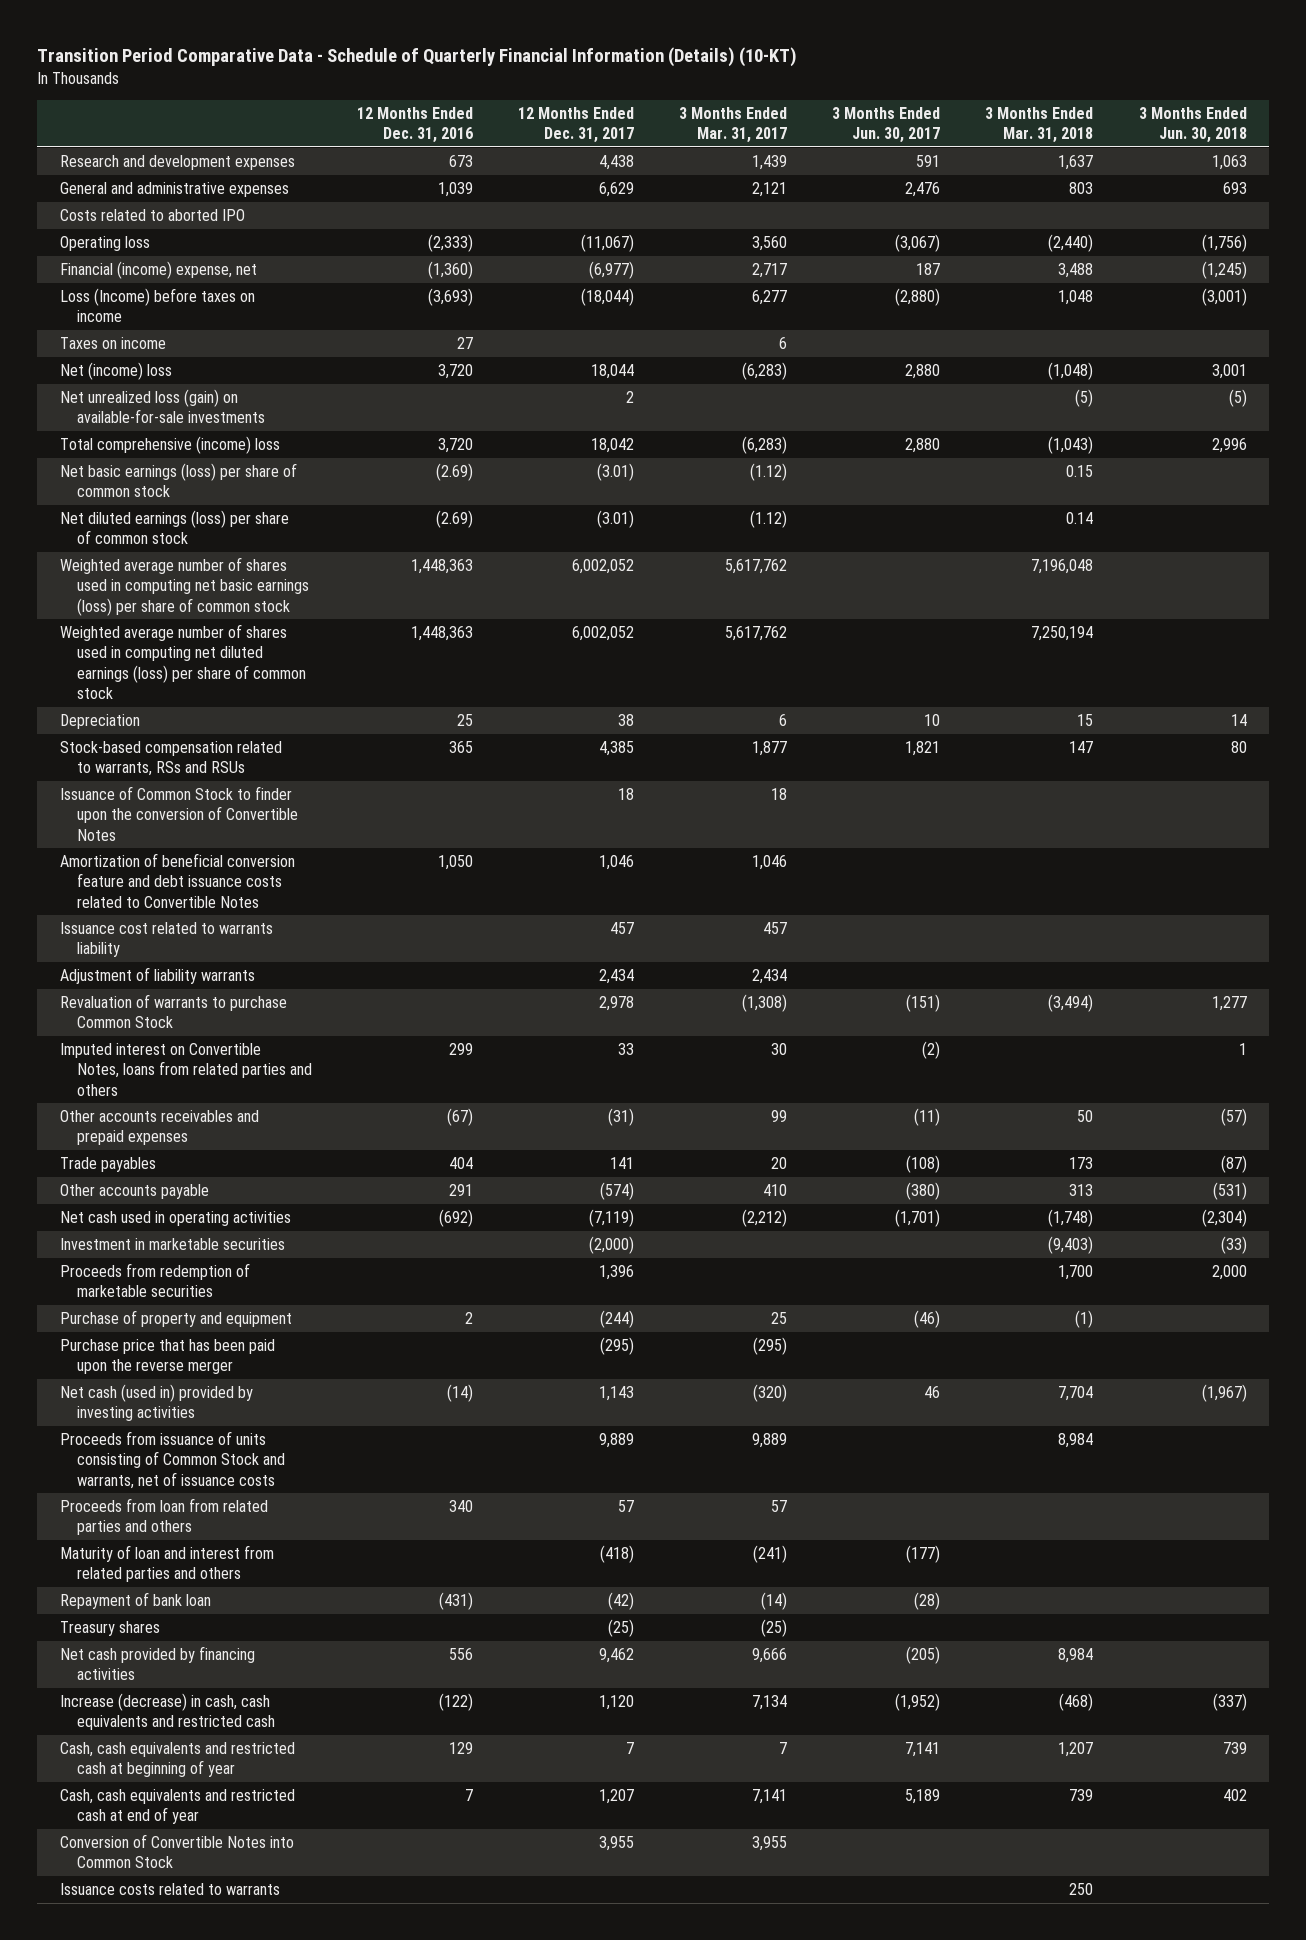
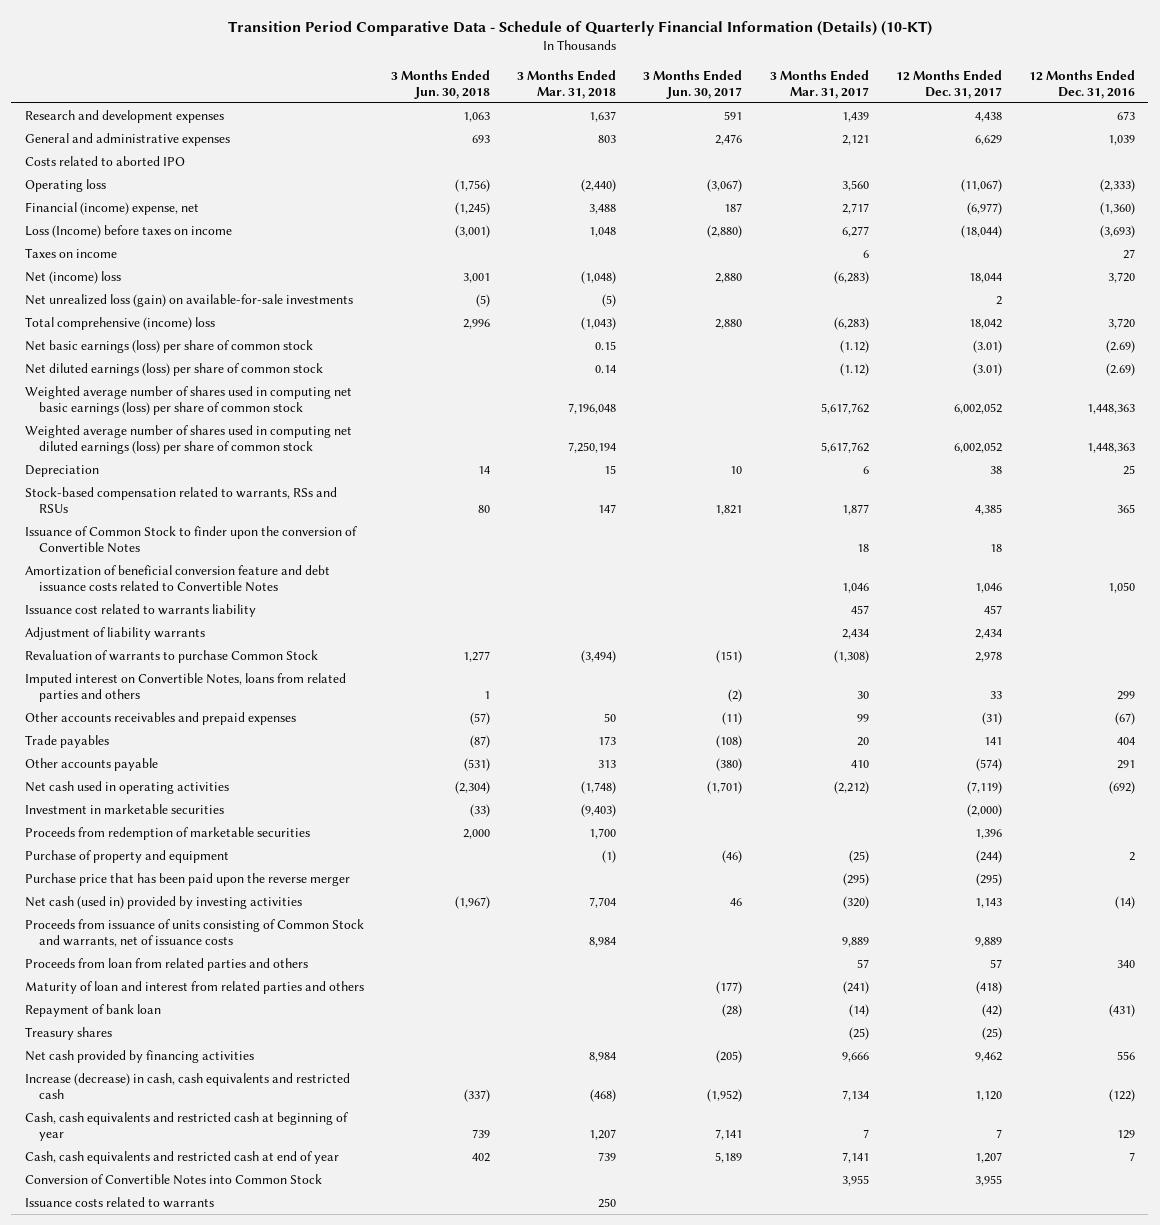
[771,1312,788,1325] 25 -> [848,850,869,864] (25)

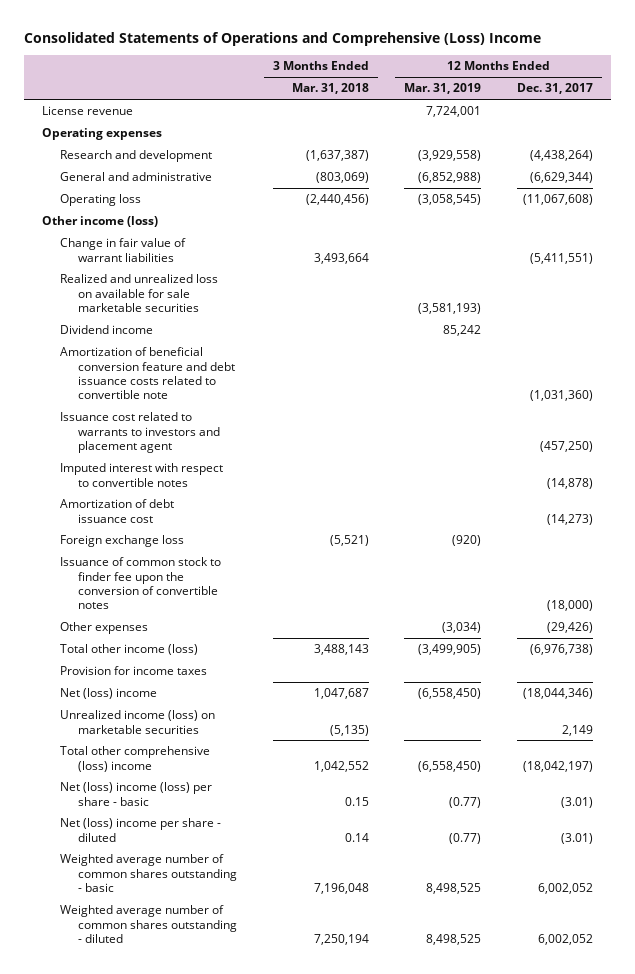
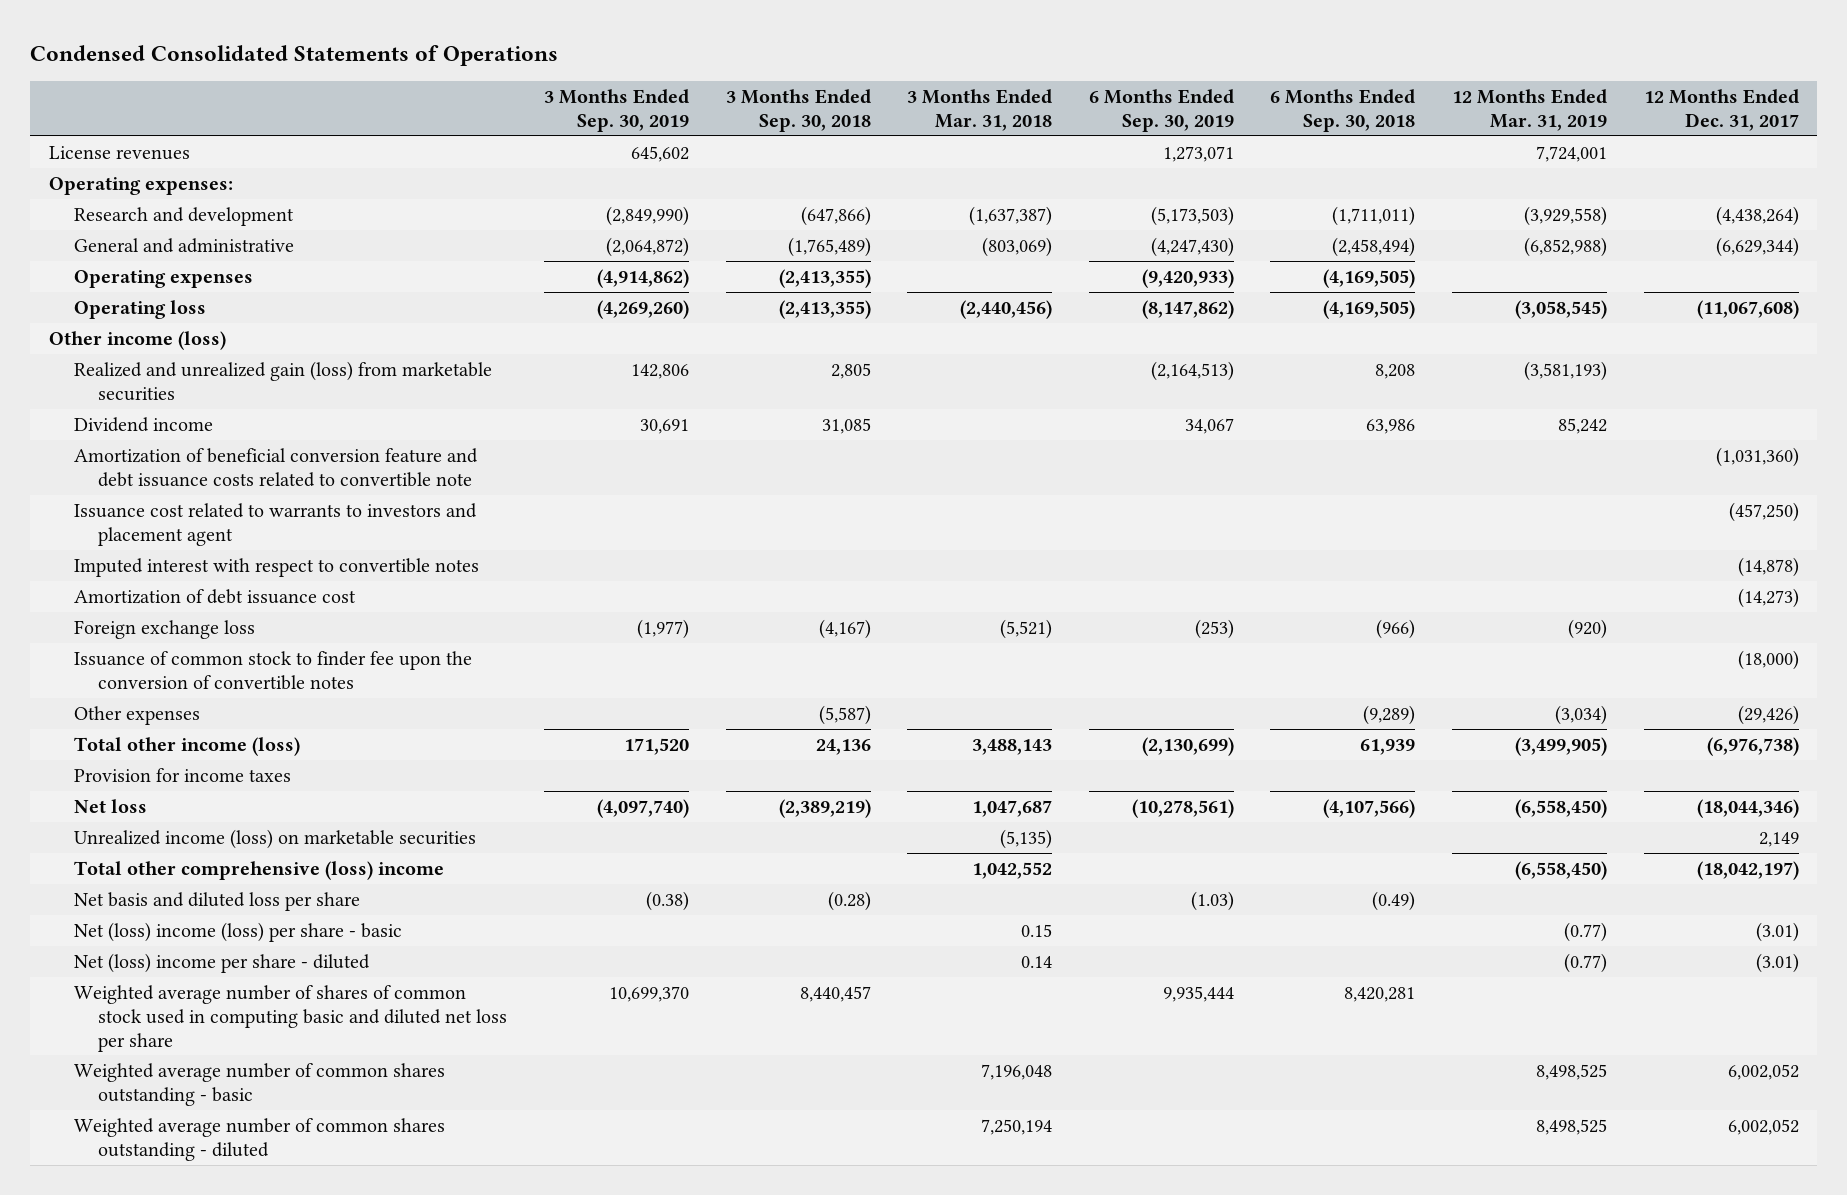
[24,31,542,46] Consolidated Statements of Operations and Comprehensive (Loss) Income -> [30,45,559,67] Condensed Consolidated Statements of Operations
none -> [543,88,689,132] 3 Months Ended Sep. 30, 2019
none -> [725,88,871,132] 3 Months Ended Sep. 30, 2018
none -> [1088,88,1234,132] 6 Months Ended Sep. 30, 2019
none -> [1270,88,1416,132] 6 Months Ended Sep. 30, 2018
[41,106,133,116] License revenue -> [48,145,190,160] License revenues
none -> [48,176,233,195] Operating expenses:
[41,128,162,141] Operating expenses -> [73,269,253,288] Operating expenses
[60,238,187,262] Change in fair value of warrant liabilities -> none
[60,274,219,312] Realized and unrealized loss on available for sale marketable securities -> [73,360,492,401] Realized and unrealized gain (loss) from marketable securities
[60,688,158,700] Net (loss) income -> [73,798,147,813] Net loss
none -> [73,891,360,911] Net basis and diluted loss per share
none -> [73,984,508,1052] Weighted average number of shares of common stock used in computing basic and diluted net loss per share

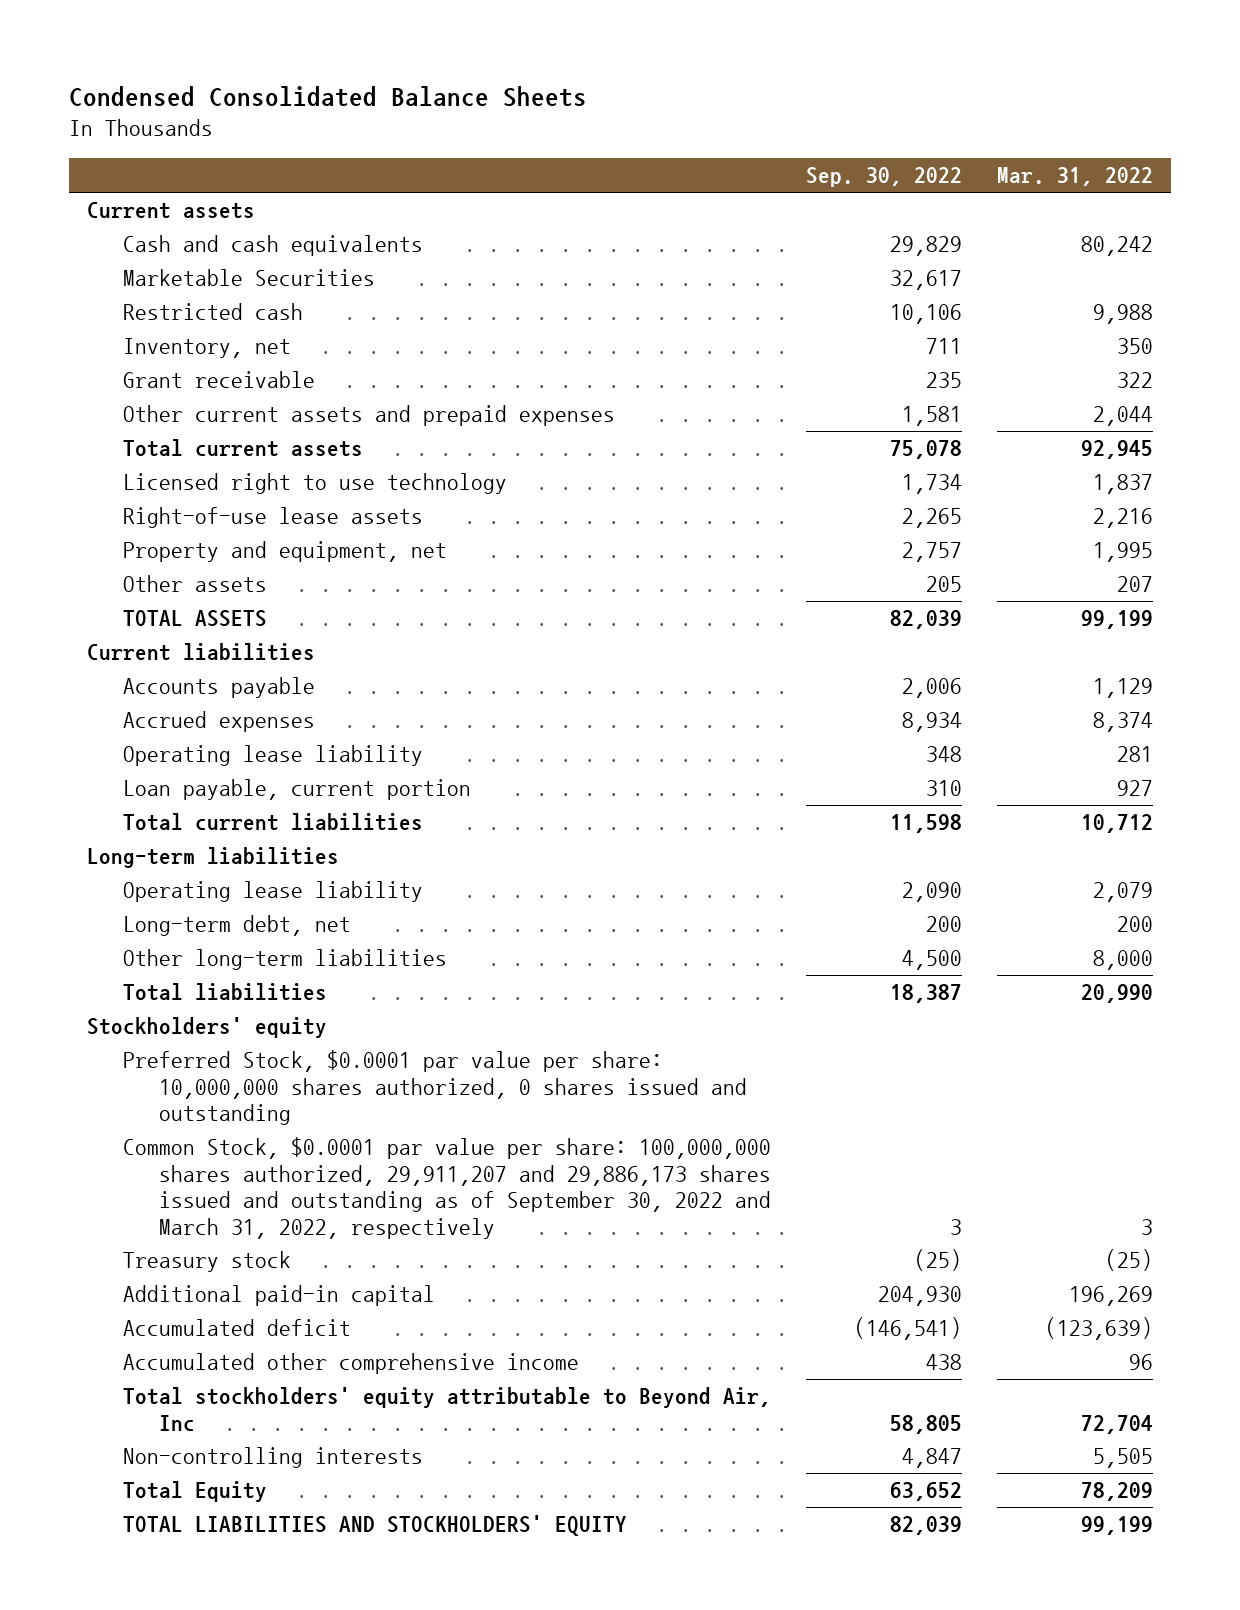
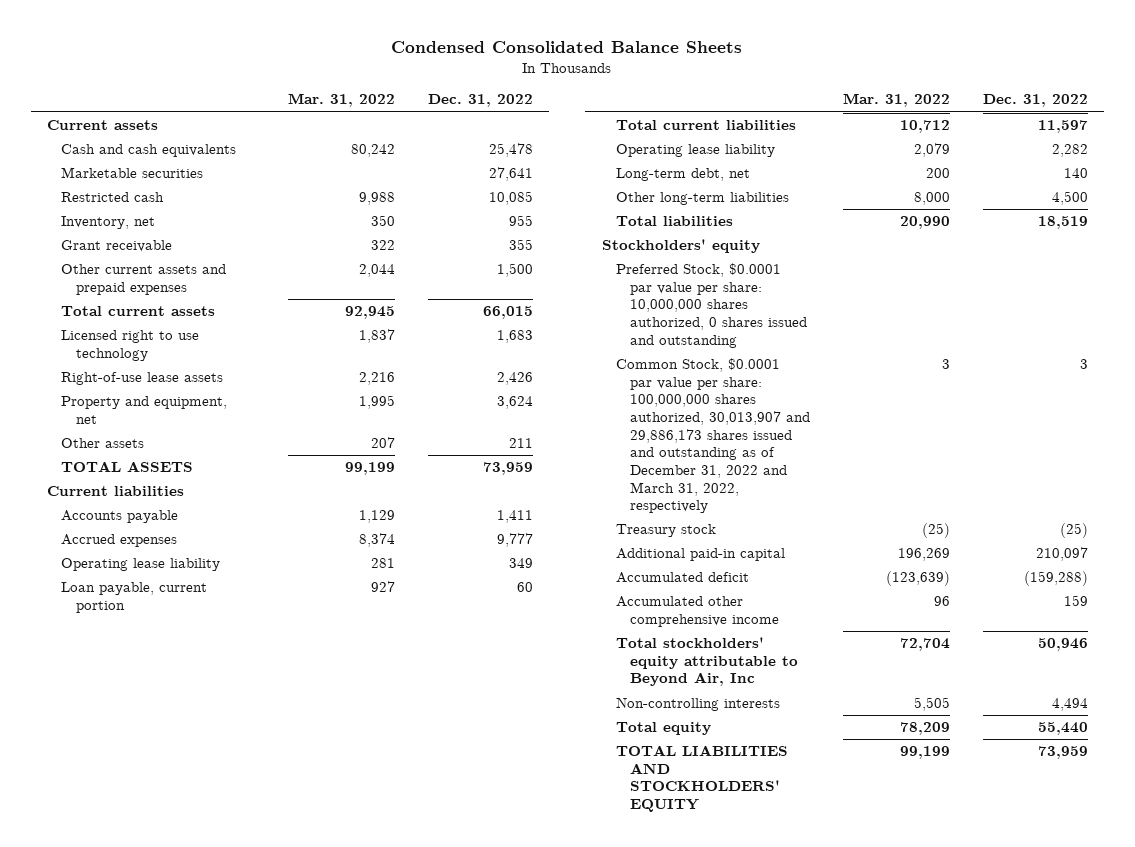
[806,167,963,188] Sep. 30, 2022 -> none
none -> [428,94,534,108] Dec. 31, 2022
[122,269,375,287] Marketable Securities -> [61,167,204,179] Marketable securities
[86,847,339,869] Long-term liabilities -> none
[122,1137,771,1239] Common Stock, $0.0001 par value per share: 100,000,000 shares authorized, 29,911,207 and 29,886,173 shares issued and outstanding as of September 30, 2022 and March 31, 2022, respectively -> [615,358,811,514] Common Stock, $0.0001 par value per share: 100,000,000 shares authorized, 30,013,907 and 29,886,173 shares issued and outstanding as of December 31, 2022 and March 31, 2022, respectively
[122,1481,267,1503] Total Equity -> [615,722,711,736] Total equity

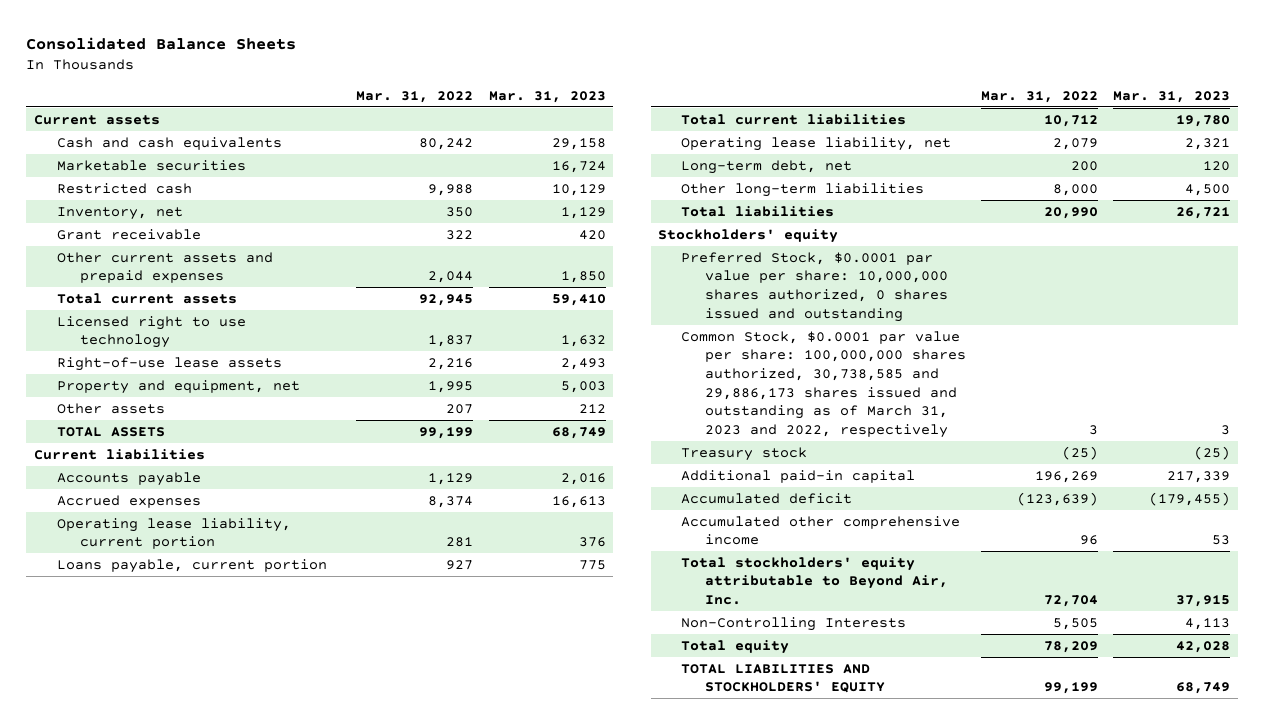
[391,41,743,54] Condensed Consolidated Balance Sheets -> [25,37,296,51] Consolidated Balance Sheets
[428,94,534,108] Dec. 31, 2022 -> none
none -> [488,90,606,103] Mar. 31, 2023
[61,558,221,572] Operating lease liability -> [56,517,291,550] Operating lease liability, current portion
[61,582,208,613] Loan payable, current portion -> [56,558,327,573] Loans payable, current portion
[615,144,775,158] Operating lease liability -> [681,136,952,151] Operating lease liability, net
[615,358,811,514] Common Stock, $0.0001 par value per share: 100,000,000 shares authorized, 30,013,907 and 29,886,173 shares issued and outstanding as of December 31, 2022 and March 31, 2022, respectively -> [681,330,966,438] Common Stock, $0.0001 par value per share: 100,000,000 shares authorized, 30,738,585 and 29,886,173 shares issued and outstanding as of March 31, 2023 and 2022, respectively
[615,637,799,687] Total stockholders' equity attributable to Beyond Air, Inc -> [681,556,948,606] Total stockholders' equity attributable to Beyond Air, Inc.
[615,697,780,712] Non-controlling interests -> [681,616,907,631] Non-Controlling Interests

